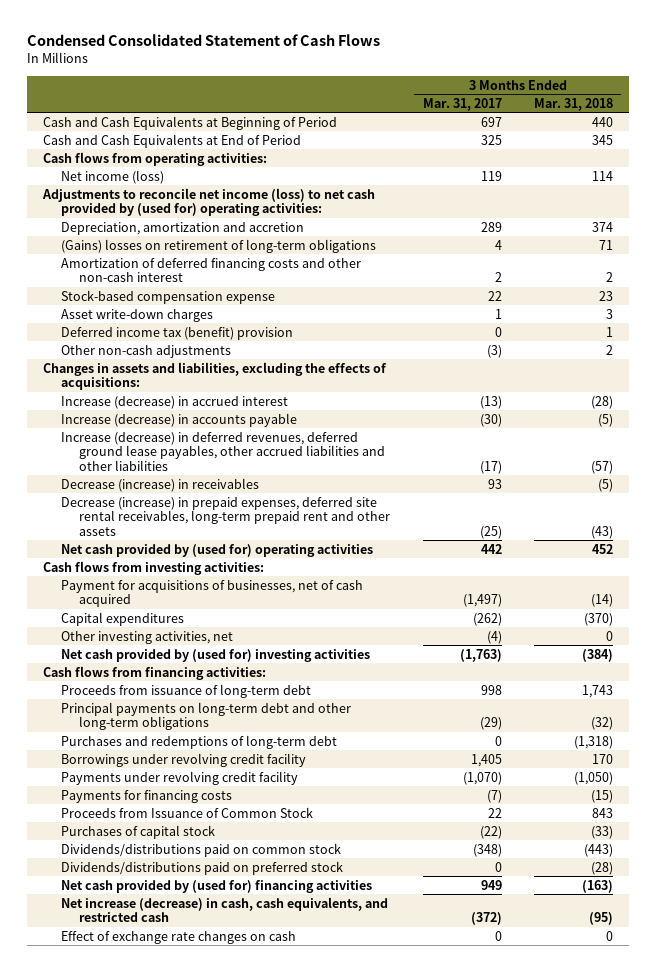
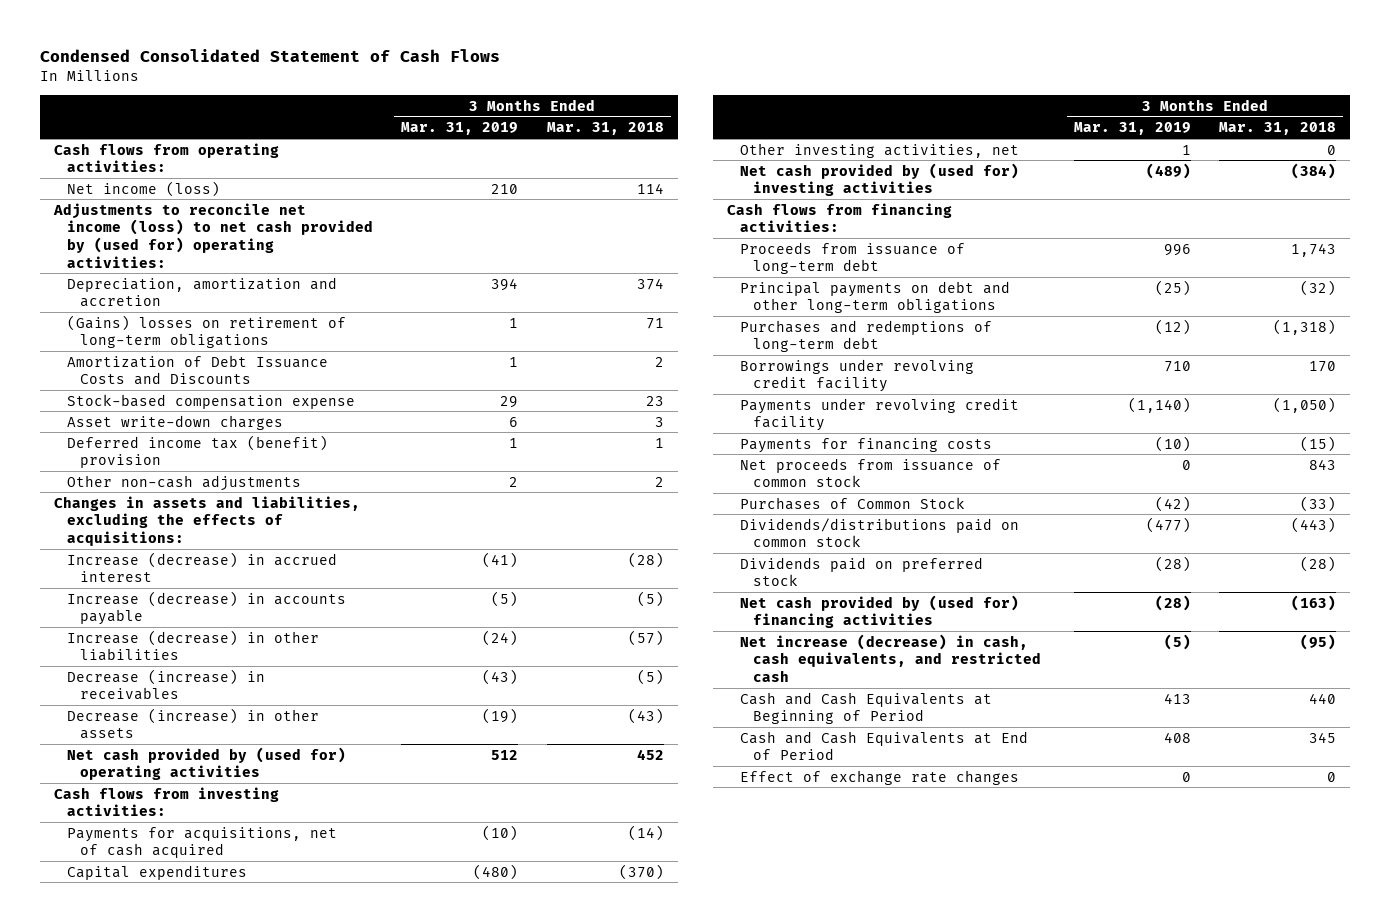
[422,97,502,111] Mar. 31, 2017 -> none
none -> [401,122,519,136] Mar. 31, 2019
[61,257,362,283] Amortization of deferred financing costs and other non-cash interest -> none
none -> [67,354,329,386] Amortization of Debt Issuance Costs and Discounts
[61,431,386,471] Increase (decrease) in deferred revenues, deferred ground lease payables, other accrued liabilities and other liabilities -> [67,629,320,662] Increase (decrease) in other liabilities
[61,496,391,536] Decrease (increase) in prepaid expenses, deferred site rental receivables, long-term prepaid rent and other assets -> [67,707,320,740] Decrease (increase) in other assets
[61,579,364,608] Payment for acquisitions of businesses, net of cash acquired -> [67,826,338,859] Payments for acquisitions, net of cash acquired
[61,701,352,731] Principal payments on long-term debt and other long-term obligations -> [739,280,1010,314] Principal payments on debt and other long-term obligations
[61,806,314,818] Proceeds from Issuance of Common Stock -> [739,457,1001,488] Net proceeds from issuance of common stock
[61,824,216,839] Purchases of capital stock -> [739,496,965,510] Purchases of Common Stock
[61,860,344,875] Dividends/distributions paid on preferred stock -> [739,556,983,587] Dividends paid on preferred stock
[43,115,338,130] Cash and Cash Equivalents at Beginning of Period -> [739,691,992,725] Cash and Cash Equivalents at Beginning of Period
[43,133,302,148] Cash and Cash Equivalents at End of Period -> [739,730,1028,761] Cash and Cash Equivalents at End of Period
[61,930,297,944] Effect of exchange rate changes on cash -> [739,769,1019,785] Effect of exchange rate changes

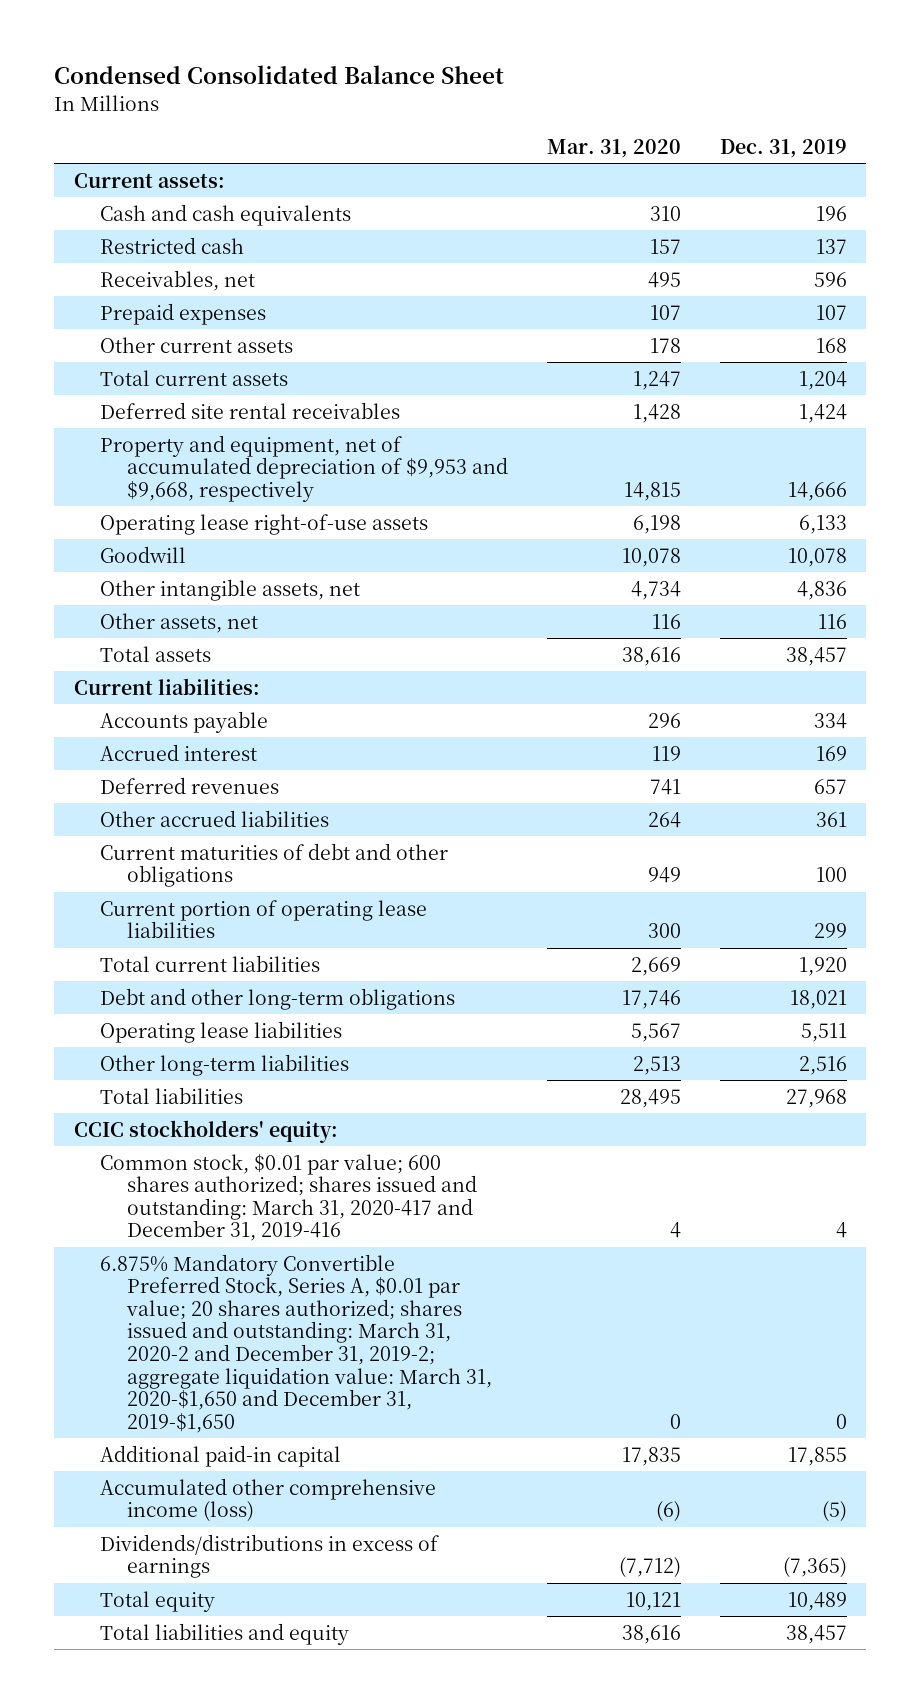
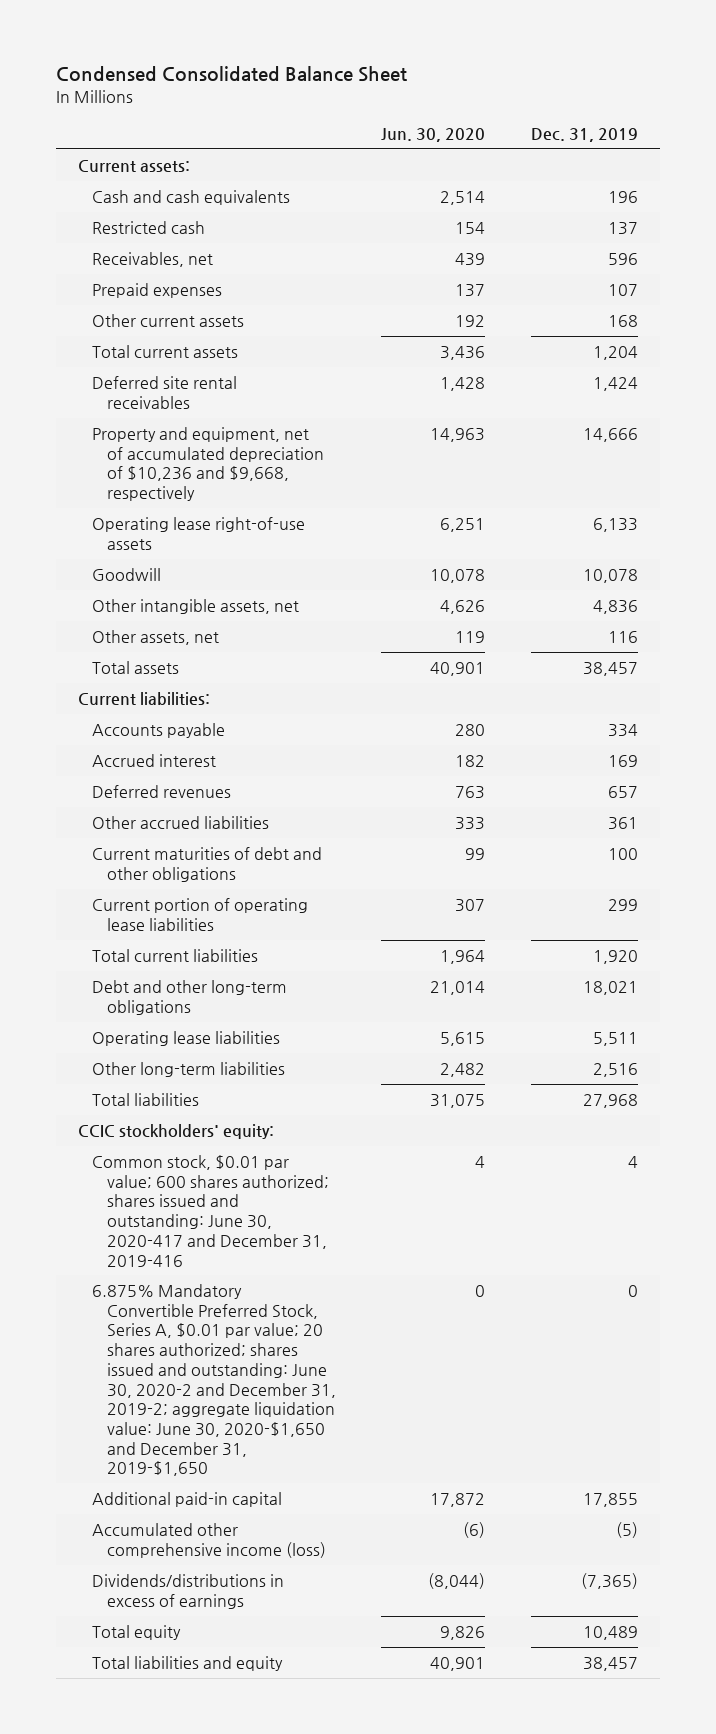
[546,138,681,158] Mar. 31, 2020 -> none
none -> [381,127,486,142] Jun. 30, 2020
[100,434,508,502] Property and equipment, net of accumulated depreciation of $9,953 and $9,668, respectively -> [92,427,324,502] Property and equipment, net of accumulated depreciation of $10,236 and $9,668, respectively
[100,1153,477,1242] Common stock, $0.01 par value; 600 shares authorized; shares issued and outstanding: March 31, 2020-417 and December 31, 2019-416 -> [92,1155,329,1267] Common stock, $0.01 par value; 600 shares authorized; shares issued and outstanding: June 30, 2020-417 and December 31, 2019-416
[100,1253,492,1433] 6.875% Mandatory Convertible Preferred Stock, Series A, $0.01 par value; 20 shares authorized; shares issued and outstanding: March 31, 2020-2 and December 31, 2019-2; aggregate liquidation value: March 31, 2020-$1,650 and December 31, 2019-$1,650 -> [92,1284,336,1477] 6.875% Mandatory Convertible Preferred Stock, Series A, $0.01 par value; 20 shares authorized; shares issued and outstanding: June 30, 2020-2 and December 31, 2019-2; aggregate liquidation value: June 30, 2020-$1,650 and December 31, 2019-$1,650

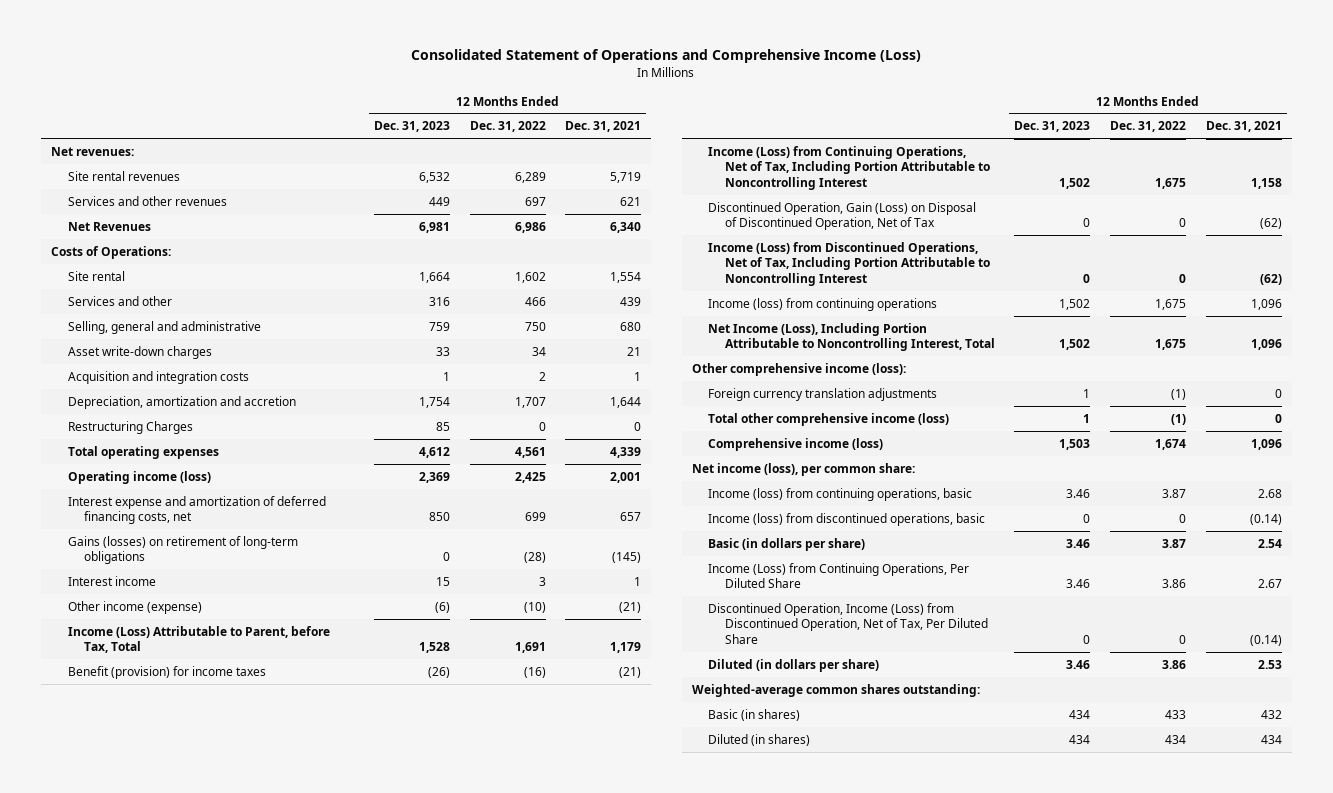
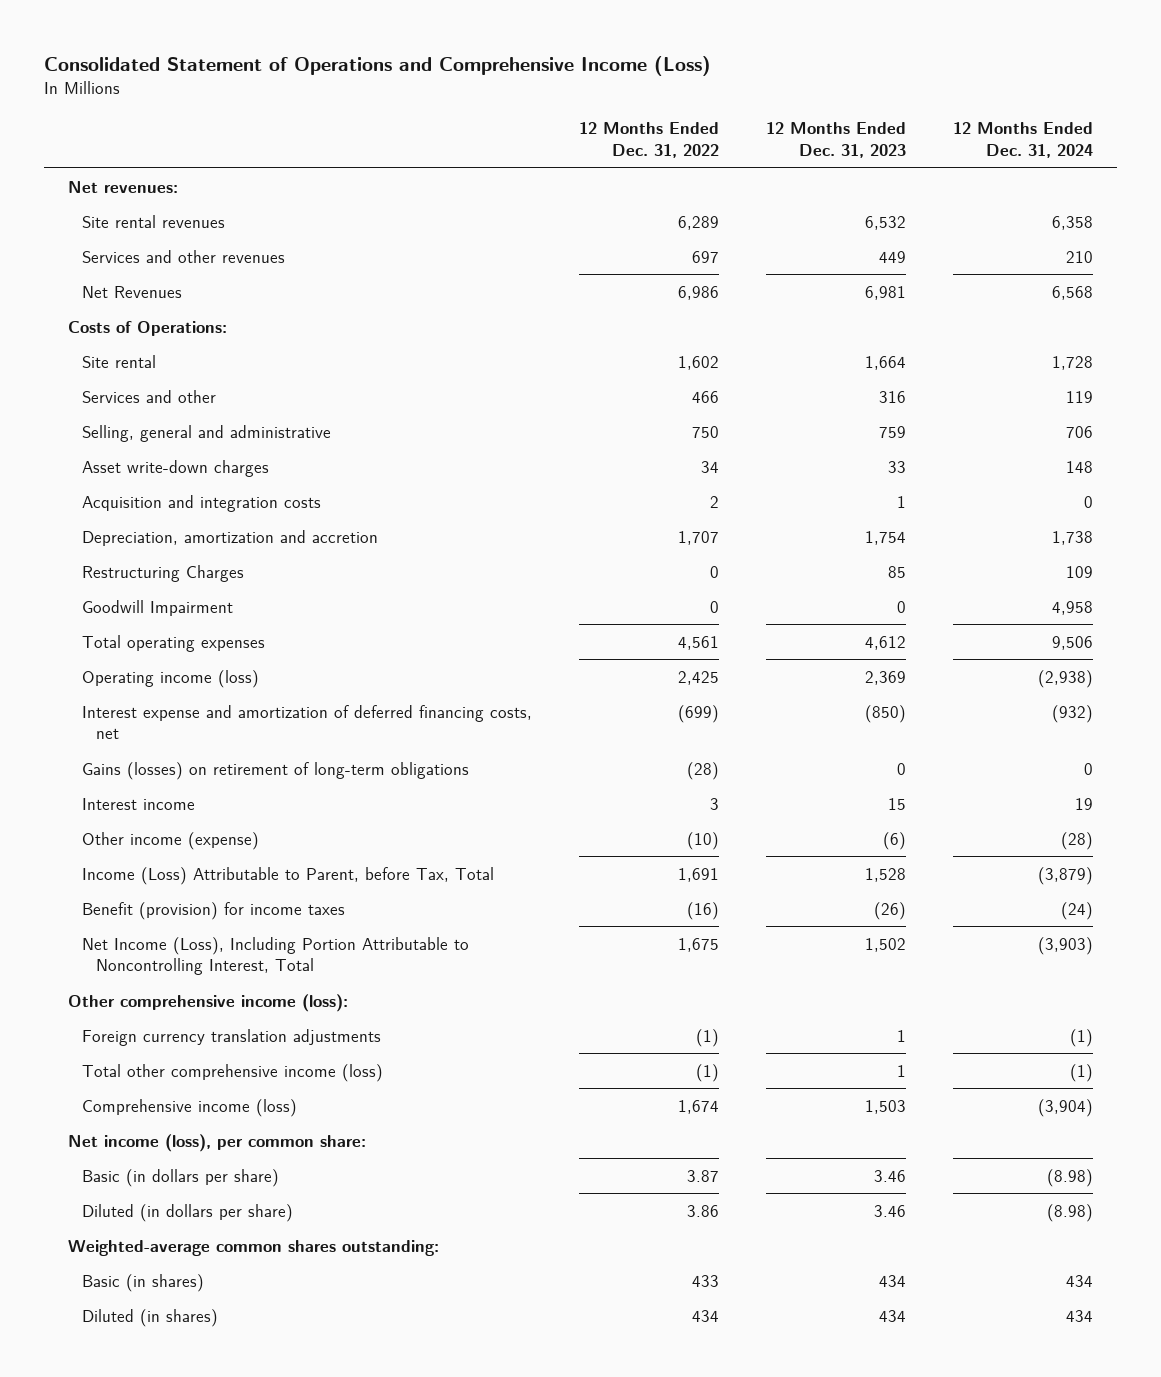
[565,121,642,133] Dec. 31, 2021 -> none
none -> [953,122,1094,158] 12 Months Ended Dec. 31, 2024
none -> [81,599,233,616] Goodwill Impairment
[428,512,450,522] 850 -> [865,704,907,723] (850)
[524,512,546,522] 699 -> [678,704,720,723] (699)
[708,145,990,190] Income (Loss) from Continuing Operations, Net of Tax, Including Portion Attributable to Noncontrolling Interest -> none
[708,201,977,231] Discontinued Operation, Gain (Loss) on Disposal of Discontinued Operation, Net of Tax -> none
[708,241,990,286] Income (Loss) from Discontinued Operations, Net of Tax, Including Portion Attributable to Noncontrolling Interest -> none
[708,297,938,311] Income (loss) from continuing operations -> none
[708,487,973,501] Income (loss) from continuing operations, basic -> none
[708,512,986,526] Income (loss) from discontinued operations, basic -> none
[708,562,970,589] Income (Loss) from Continuing Operations, Per Diluted Share -> none
[708,602,988,644] Discontinued Operation, Income (Loss) from Discontinued Operation, Net of Tax, Per Diluted Share -> none

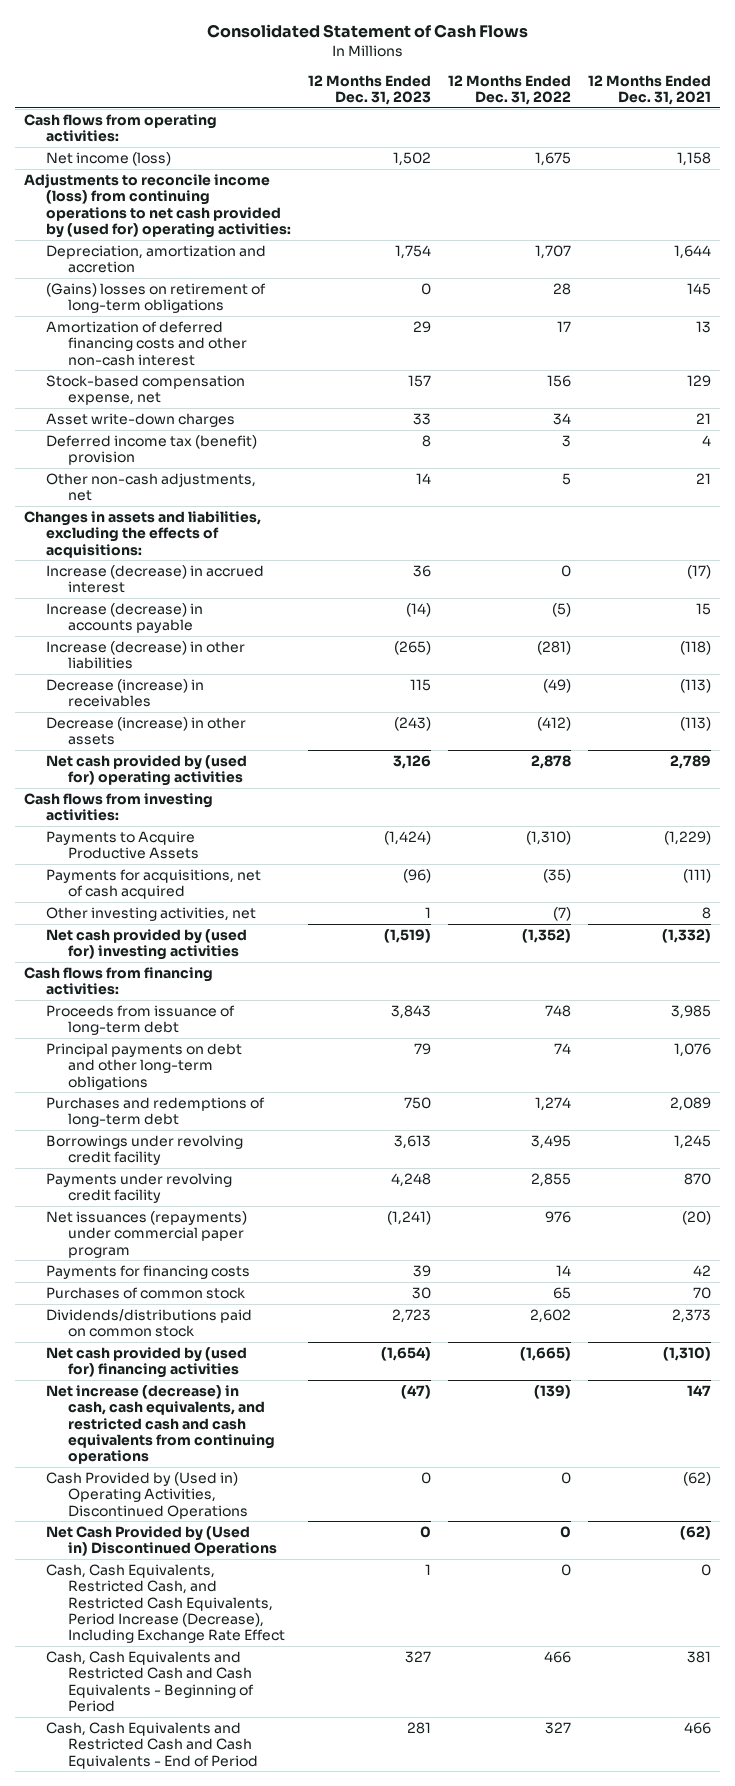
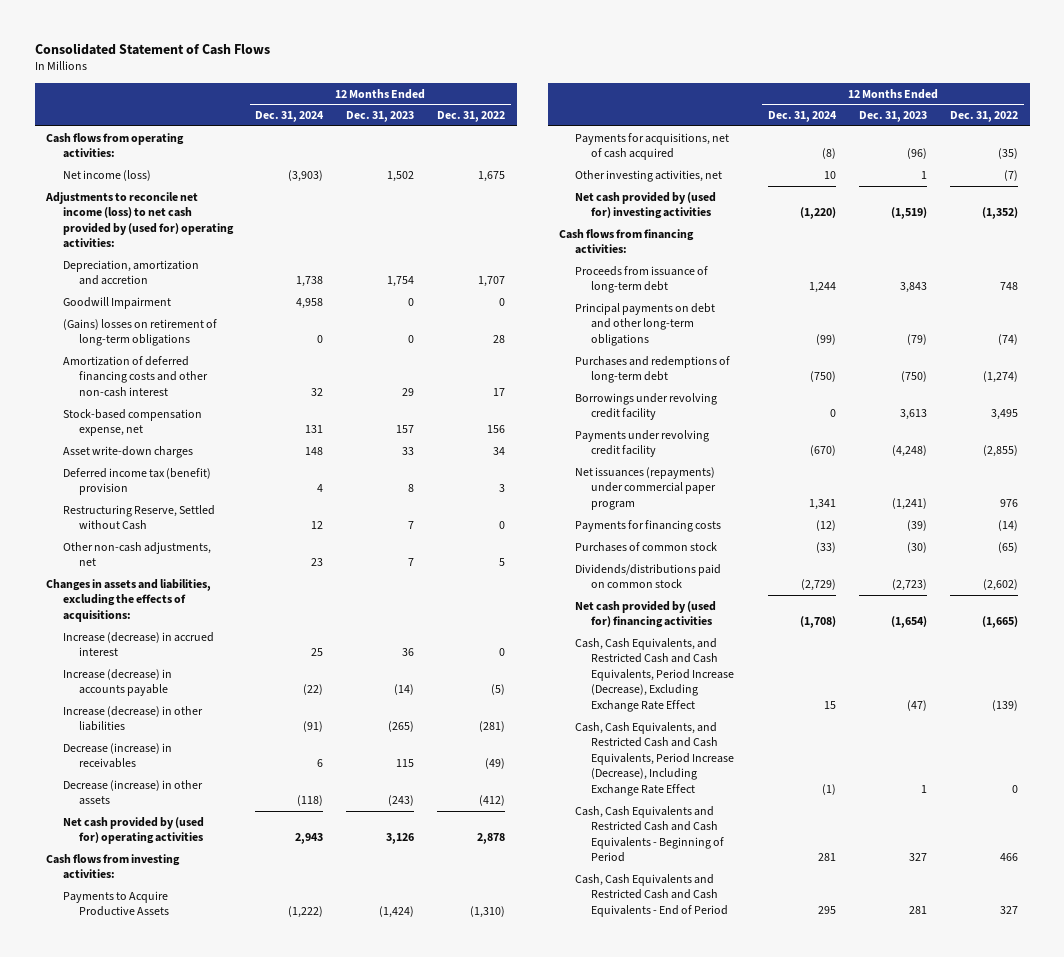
[588,74,712,106] 12 Months Ended Dec. 31, 2021 -> none
none -> [255,111,325,123] Dec. 31, 2024
[23,173,291,238] Adjustments to reconcile income (loss) from continuing operations to net cash provided by (used for) operating activities: -> [45,191,234,249] Adjustments to reconcile net income (loss) to net cash provided by (used for) operating activities:
none -> [62,296,171,309] Goodwill Impairment
none -> [62,504,215,531] Restructuring Reserve, Settled without Cash
[416,472,432,484] 14 -> [408,558,415,567] 7
[414,1042,432,1055] 79 -> [907,333,928,345] (79)
[554,1042,572,1054] 74 -> [998,333,1019,345] (74)
[404,1096,432,1109] 750 -> [901,371,928,383] (750)
[535,1096,572,1111] 1,274 -> [983,371,1019,384] (1,274)
[391,1172,432,1187] 4,248 -> [892,445,928,458] (4,248)
[531,1172,572,1187] 2,855 -> [983,445,1019,458] (2,855)
[413,1264,432,1277] 39 -> [907,519,928,531] (39)
[556,1264,572,1276] 14 -> [998,519,1019,531] (14)
[412,1286,432,1299] 30 -> [907,541,928,553] (30)
[553,1286,572,1299] 65 -> [998,541,1019,553] (65)
[392,1308,432,1323] 2,723 -> [892,579,928,592] (2,723)
[530,1308,572,1323] 2,602 -> [983,579,1019,592] (2,602)
[45,1471,248,1519] Cash Provided by (Used in) Operating Activities, Discontinued Operations -> none
[45,1525,277,1557] Net Cash Provided by (Used in) Discontinued Operations -> none
[45,1384,275,1465] Net increase (decrease) in cash, cash equivalents, and restricted cash and cash equivalents from continuing operations -> [575,637,735,712] Cash, Cash Equivalents, and Restricted Cash and Cash Equivalents, Period Increase (Decrease), Excluding Exchange Rate Effect
[45,1563,285,1644] Cash, Cash Equivalents, Restricted Cash, and Restricted Cash Equivalents, Period Increase (Decrease), Including Exchange Rate Effect -> [575,721,735,796] Cash, Cash Equivalents, and Restricted Cash and Cash Equivalents, Period Increase (Decrease), Including Exchange Rate Effect

